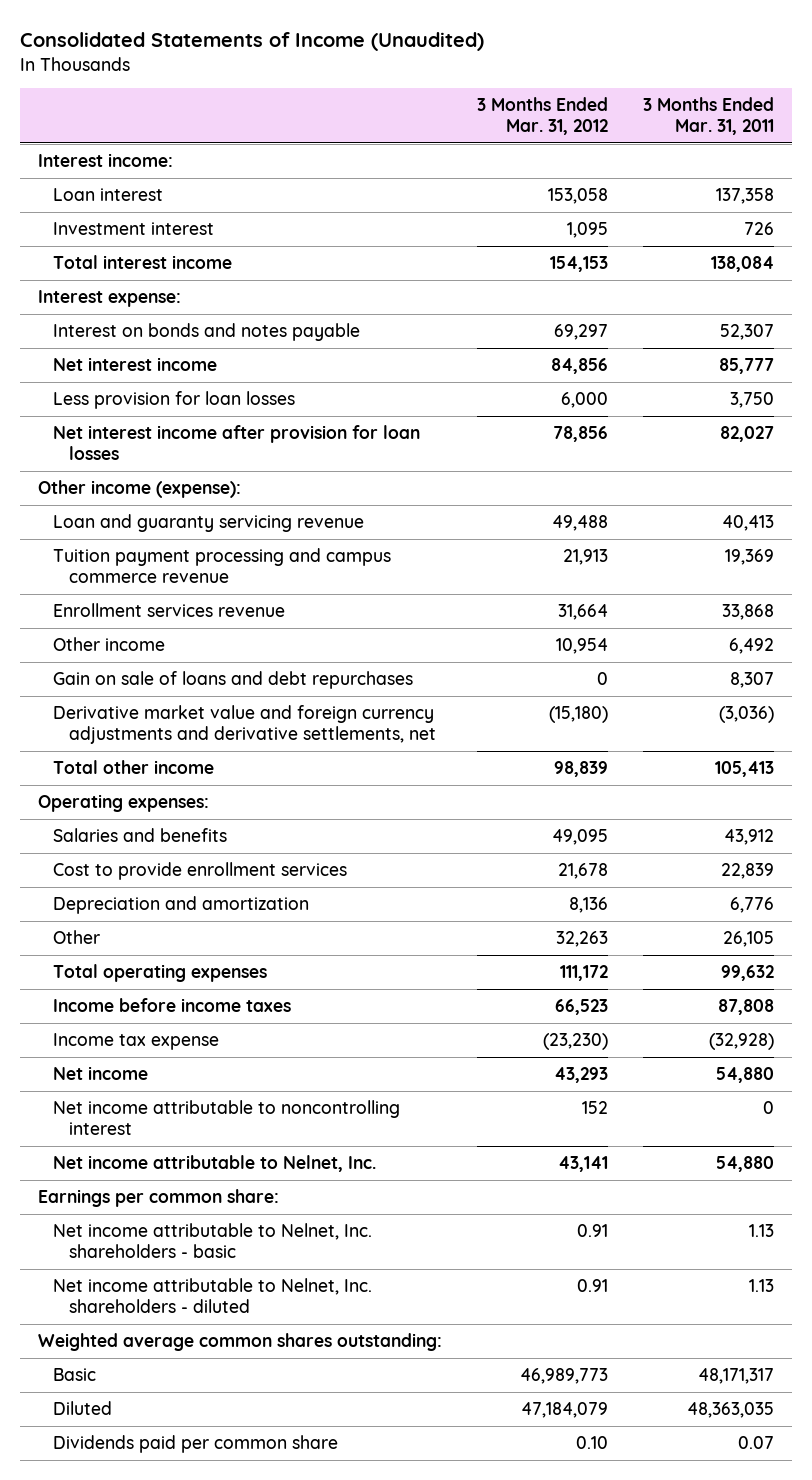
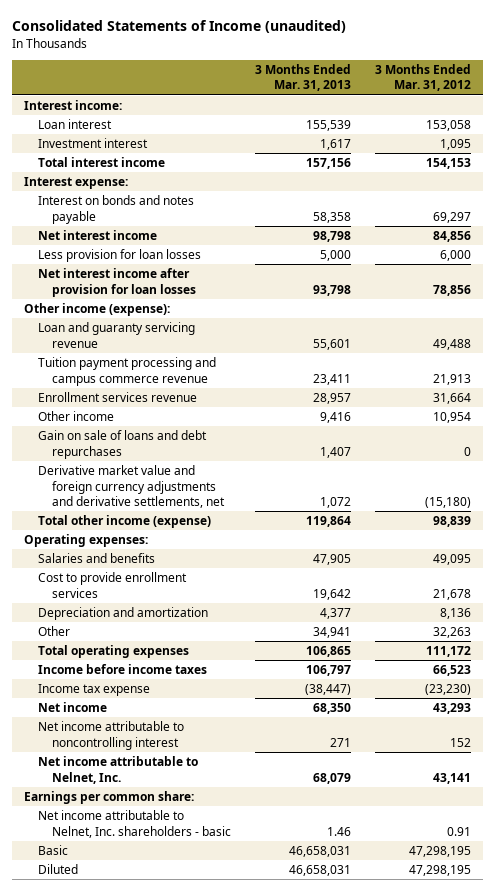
[20,32,485,52] Consolidated Statements of Income (Unaudited) -> [12,20,347,34] Consolidated Statements of Income (unaudited)
[643,96,775,136] 3 Months Ended Mar. 31, 2011 -> none
none -> [255,63,352,92] 3 Months Ended Mar. 31, 2013
[53,760,215,775] Total other income -> [38,515,212,529] Total other income (expense)
[53,1278,373,1314] Net income attributable to Nelnet, Inc. shareholders - diluted -> none
[37,1333,442,1352] Weighted average common shares outstanding: -> none
[53,1435,339,1454] Dividends paid per common share -> none
[520,1368,609,1385] 46,989,773 -> [409,846,472,858] 47,298,195
[521,1402,609,1419] 47,184,079 -> [409,865,472,877] 47,298,195

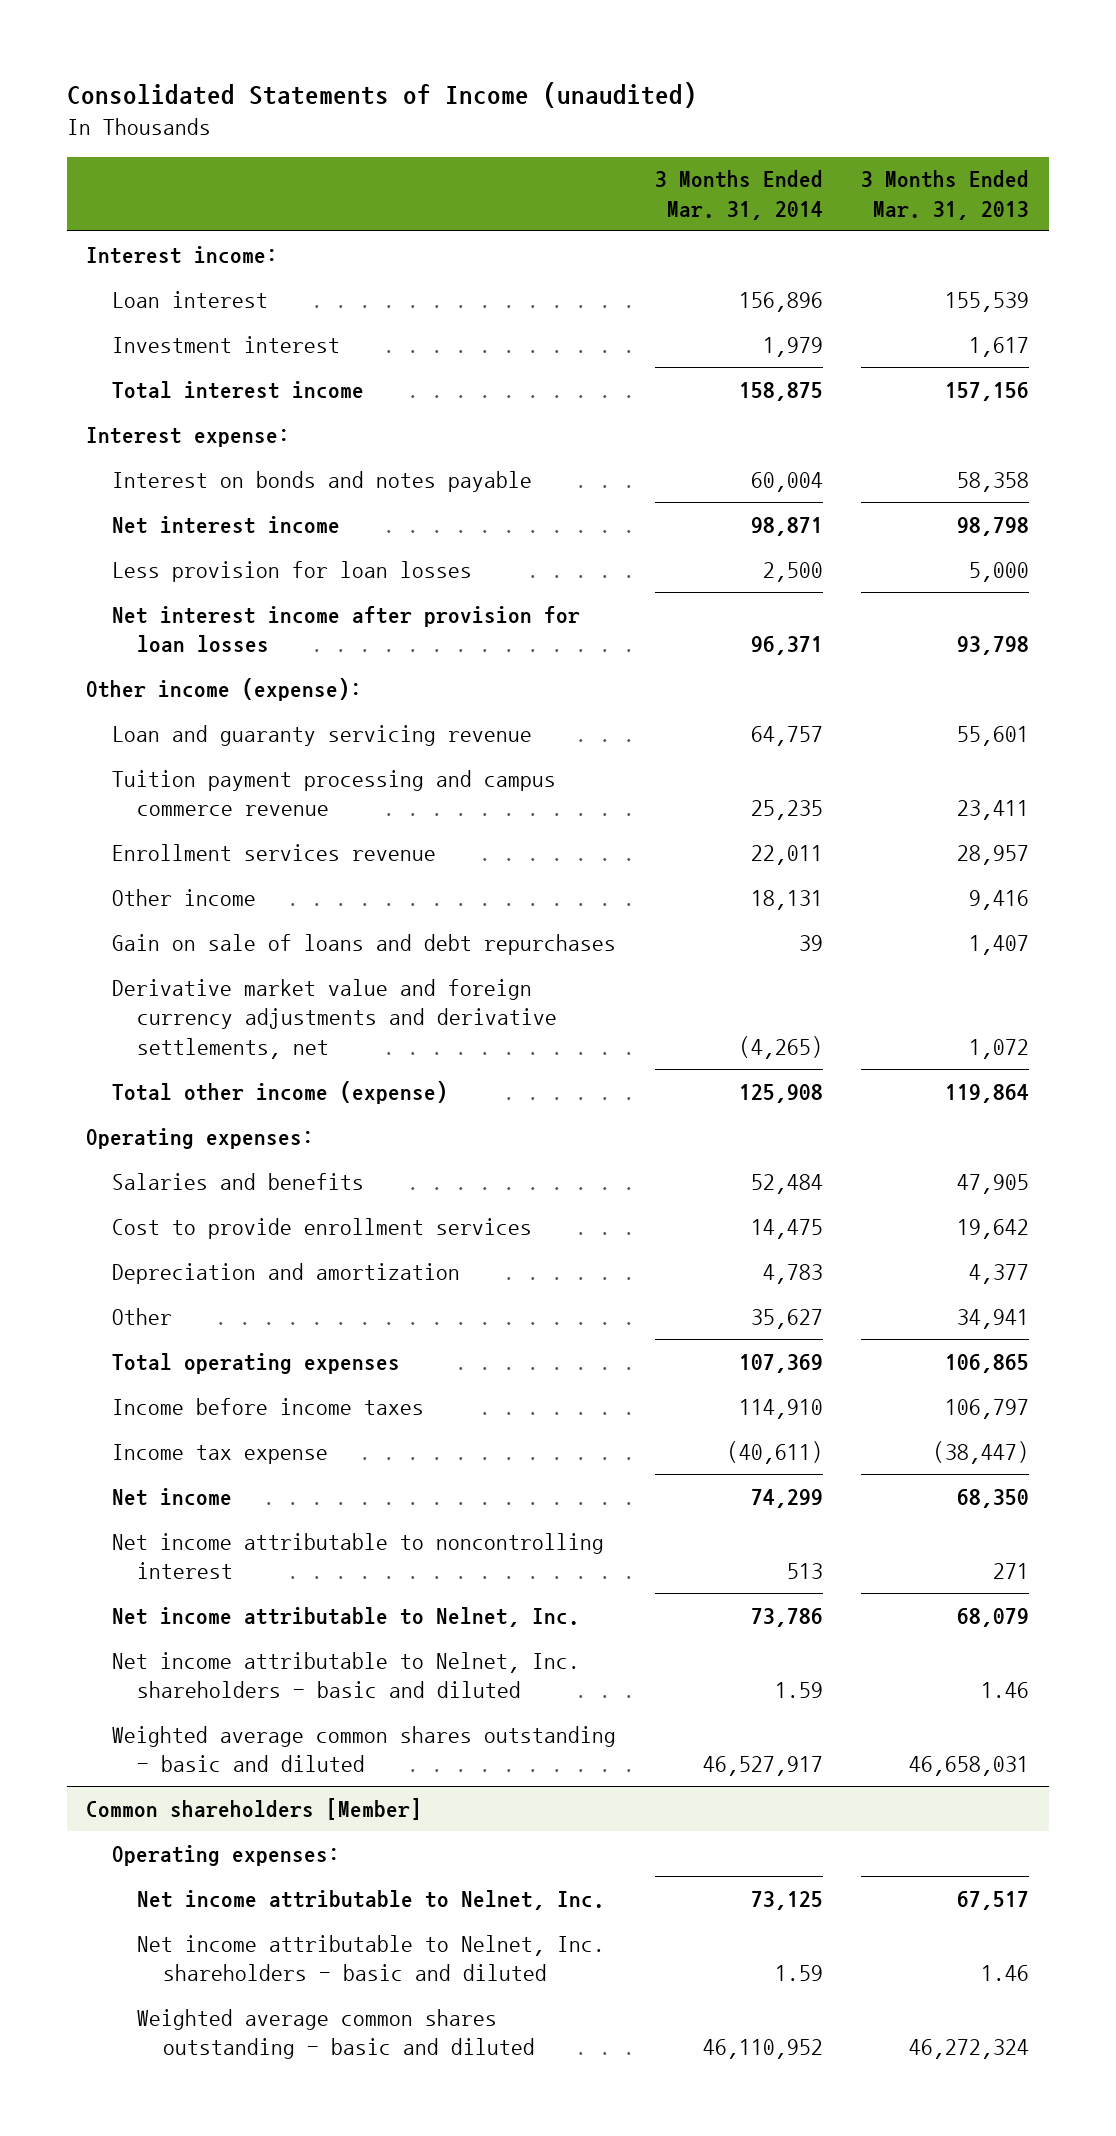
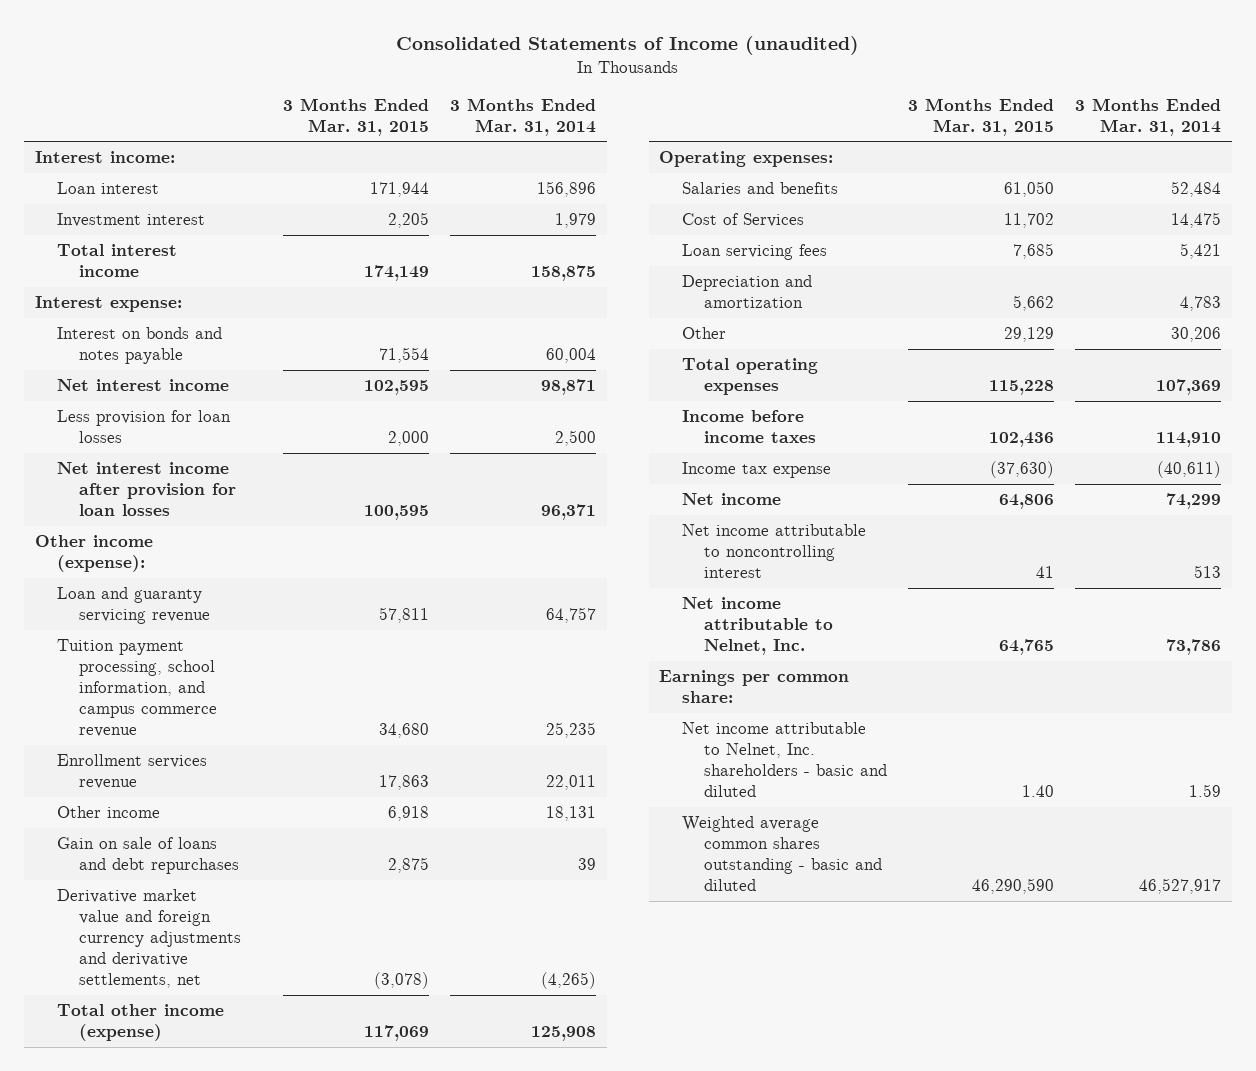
[861,170,1030,220] 3 Months Ended Mar. 31, 2013 -> none
none -> [283,97,430,136] 3 Months Ended Mar. 31, 2015
[111,769,556,817] Tuition payment processing and campus commerce revenue -> [56,639,218,737] Tuition payment processing, school information, and campus commerce revenue
[111,1217,532,1239] Cost to provide enrollment services -> [681,213,804,228] Cost of Services
none -> [681,244,827,261] Loan servicing fees
[750,1308,823,1329] 35,627 -> [1171,327,1222,343] 30,206
none -> [659,670,850,704] Earnings per common share:
[86,1797,423,1820] Common shareholders [Member] -> none
[111,1844,340,1866] Operating expenses: -> none
[137,1889,606,1910] Net income attributable to Nelnet, Inc. -> none
[137,1934,606,1982] Net income attributable to Nelnet, Inc. shareholders - basic and diluted -> none
[137,2008,535,2060] Weighted average common shares outstanding - basic and diluted -> none

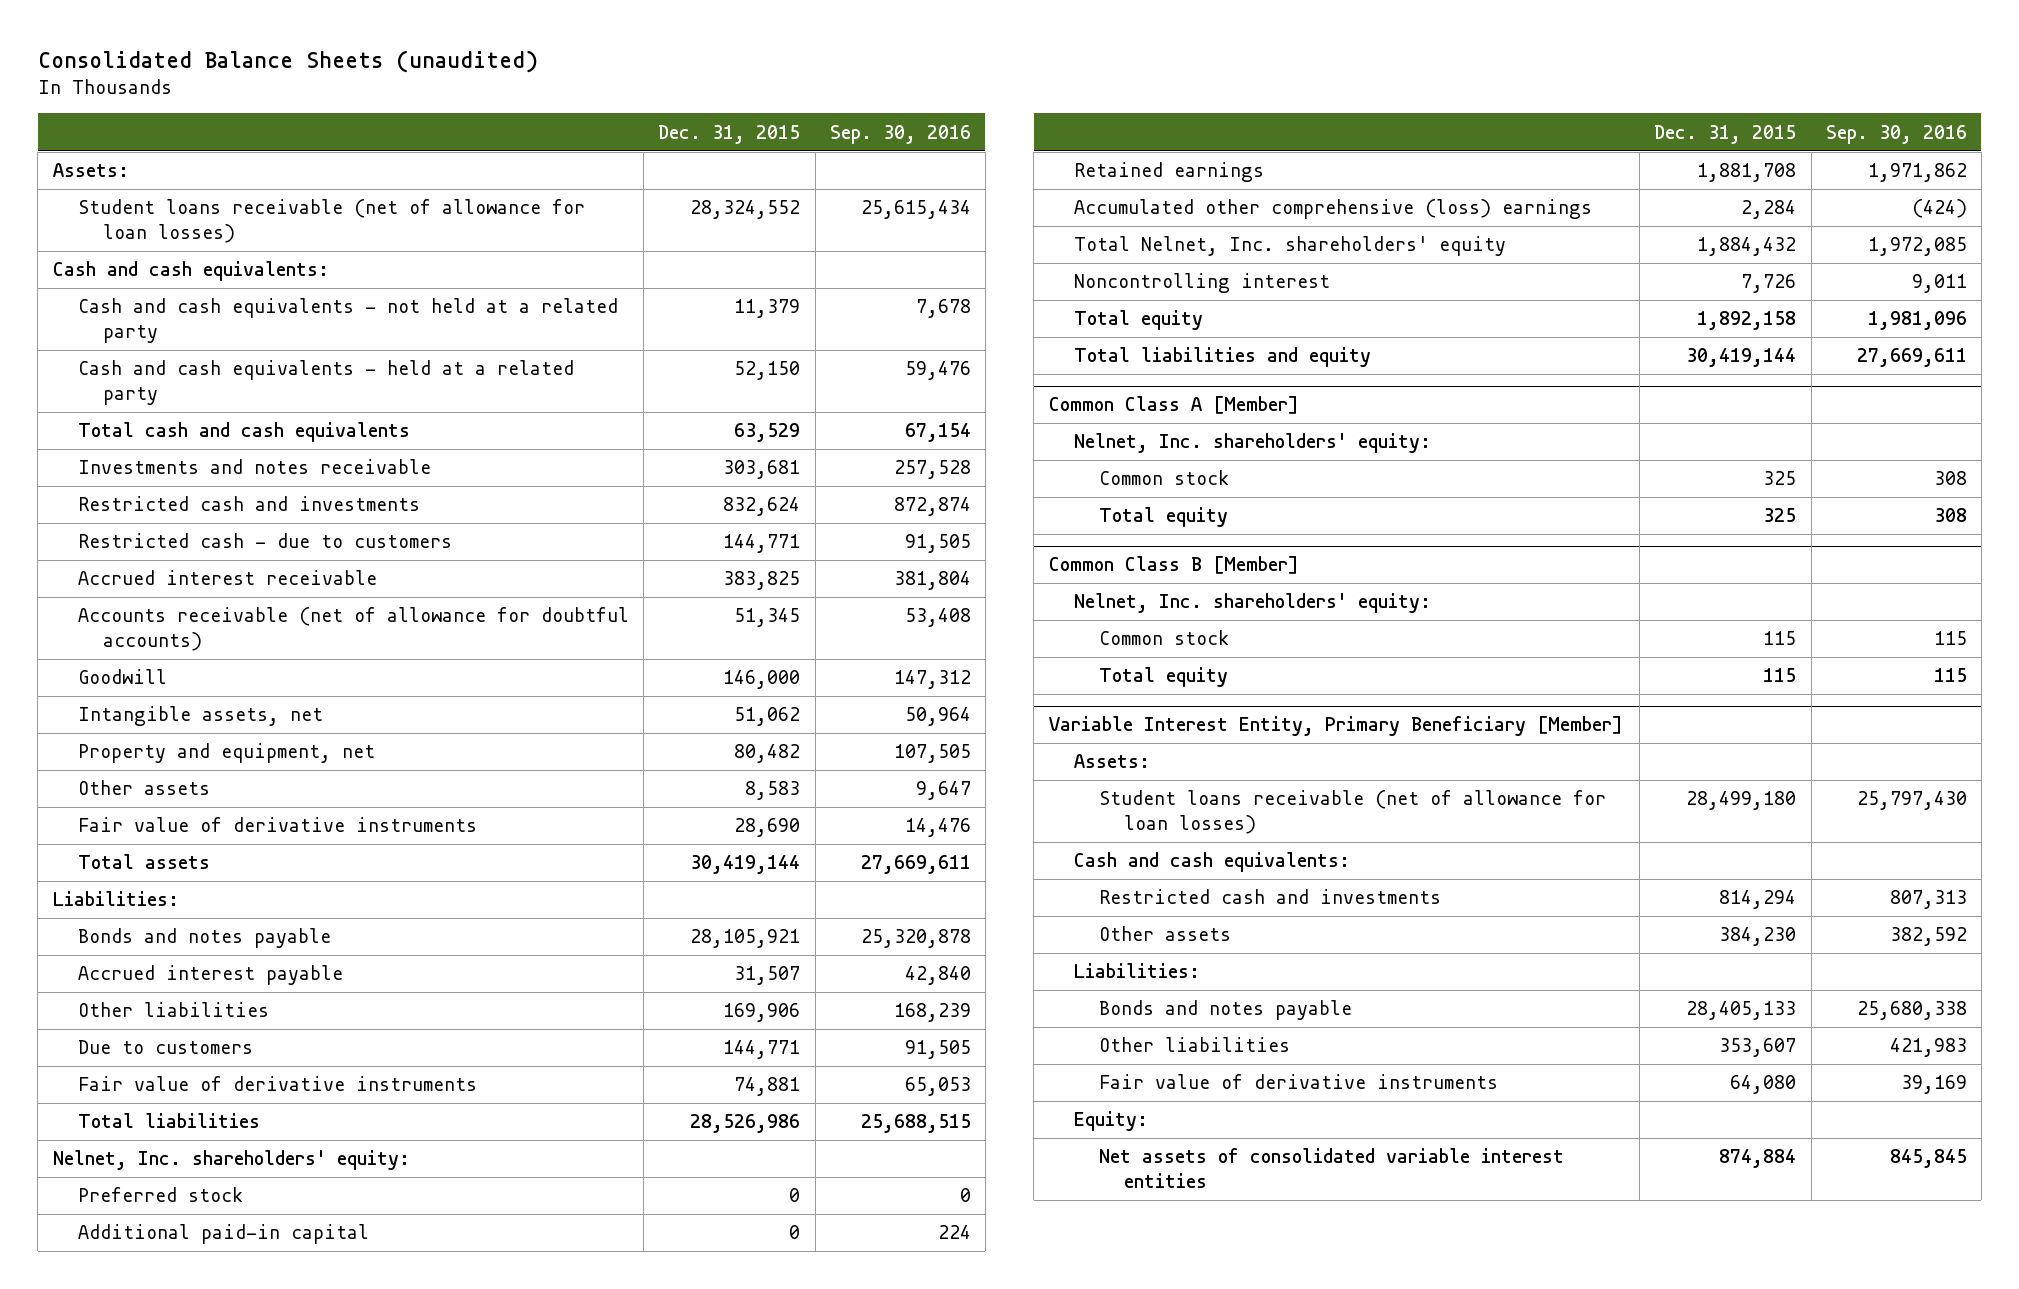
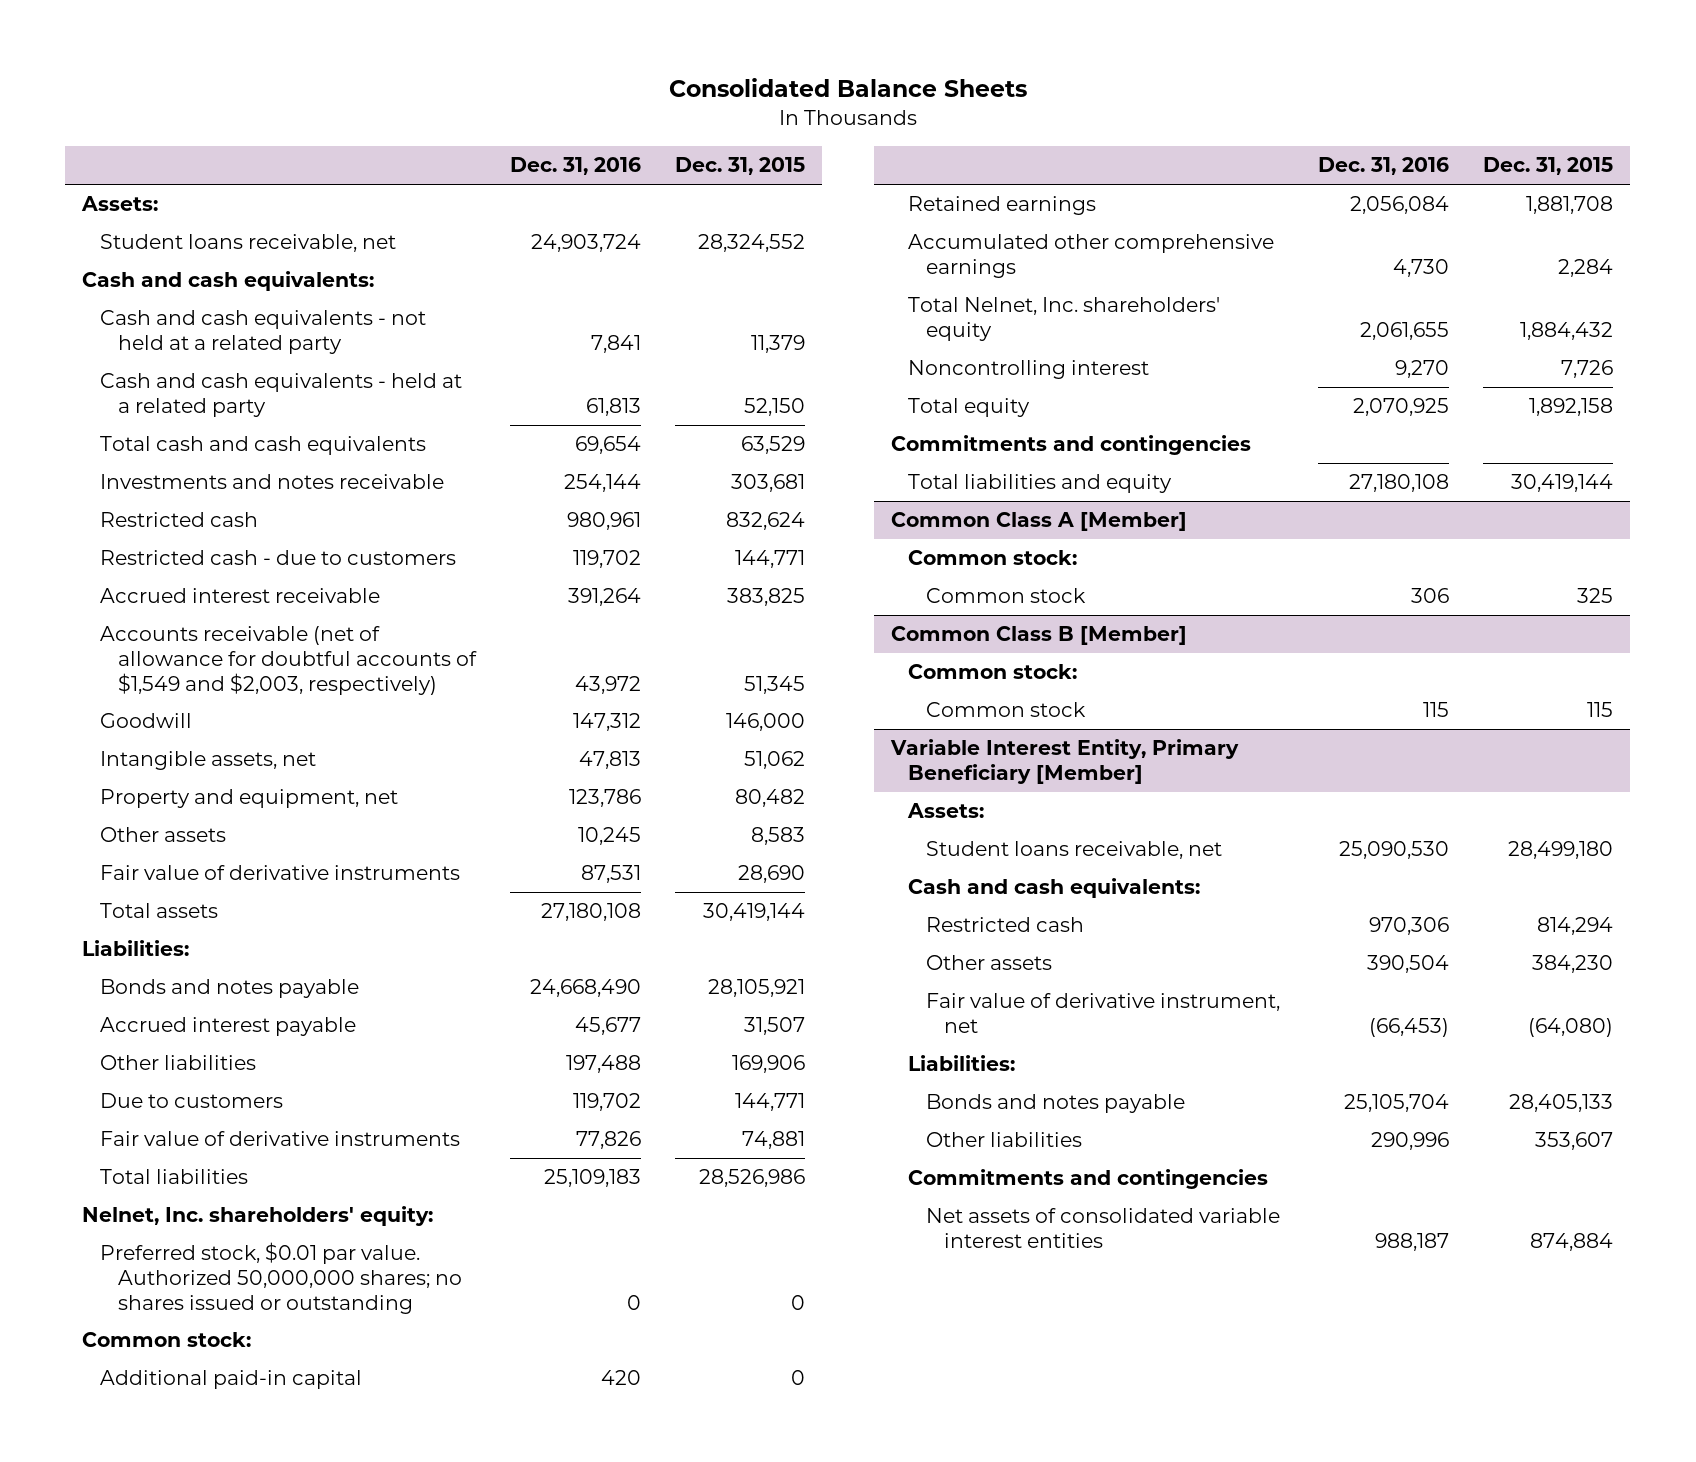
[37,49,538,73] Consolidated Balance Sheets (unaudited) -> [668,78,1027,98] Consolidated Balance Sheets
[829,124,971,144] Sep. 30, 2016 -> none
none -> [510,157,642,176] Dec. 31, 2016
[77,199,585,243] Student loans receivable (net of allowance for loan losses) -> [100,234,397,253] Student loans receivable, net
[77,496,420,512] Restricted cash and investments -> [100,512,259,528] Restricted cash
[77,607,629,651] Accounts receivable (net of allowance for doubtful accounts) -> [100,626,478,695] Accounts receivable (net of allowance for doubtful accounts of $1,549 and $2,003, respectively)
[77,1187,243,1203] Preferred stock -> [100,1242,463,1314] Preferred stock, $0.01 par value. Authorized 50,000,000 shares; no shares issued or outstanding
none -> [82,1332,252,1348] Common stock:
[1073,199,1592,220] Accumulated other comprehensive (loss) earnings -> [908,234,1275,278] Accumulated other comprehensive earnings
none -> [890,435,1251,456] Commitments and contingencies
[1073,433,1431,454] Nelnet, Inc. shareholders' equity: -> none
none -> [908,550,1078,566] Common stock:
[1099,507,1229,528] Total equity -> none
[1073,593,1431,614] Nelnet, Inc. shareholders' equity: -> none
none -> [908,664,1078,680] Common stock:
[1099,667,1229,688] Total equity -> none
[1099,790,1607,834] Student loans receivable (net of allowance for loan losses) -> [926,841,1223,860] Student loans receivable, net
[1099,889,1442,905] Restricted cash and investments -> [926,917,1085,933] Restricted cash
none -> [926,993,1281,1033] Fair value of derivative instrument, net
[1099,1074,1499,1090] Fair value of derivative instruments -> none
[1073,1111,1148,1132] Equity: -> none
none -> [908,1169,1269,1190] Commitments and contingencies

